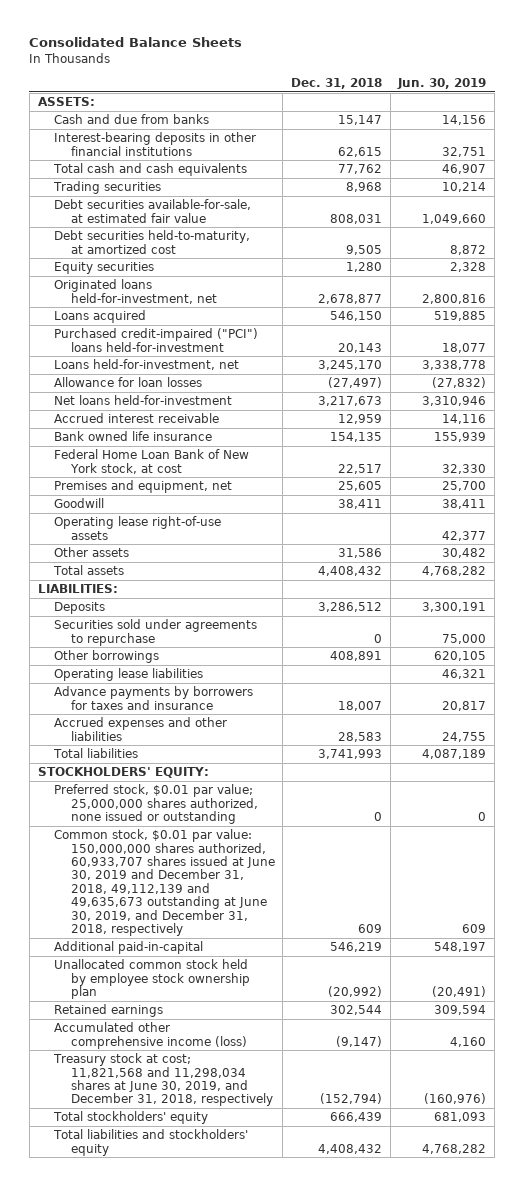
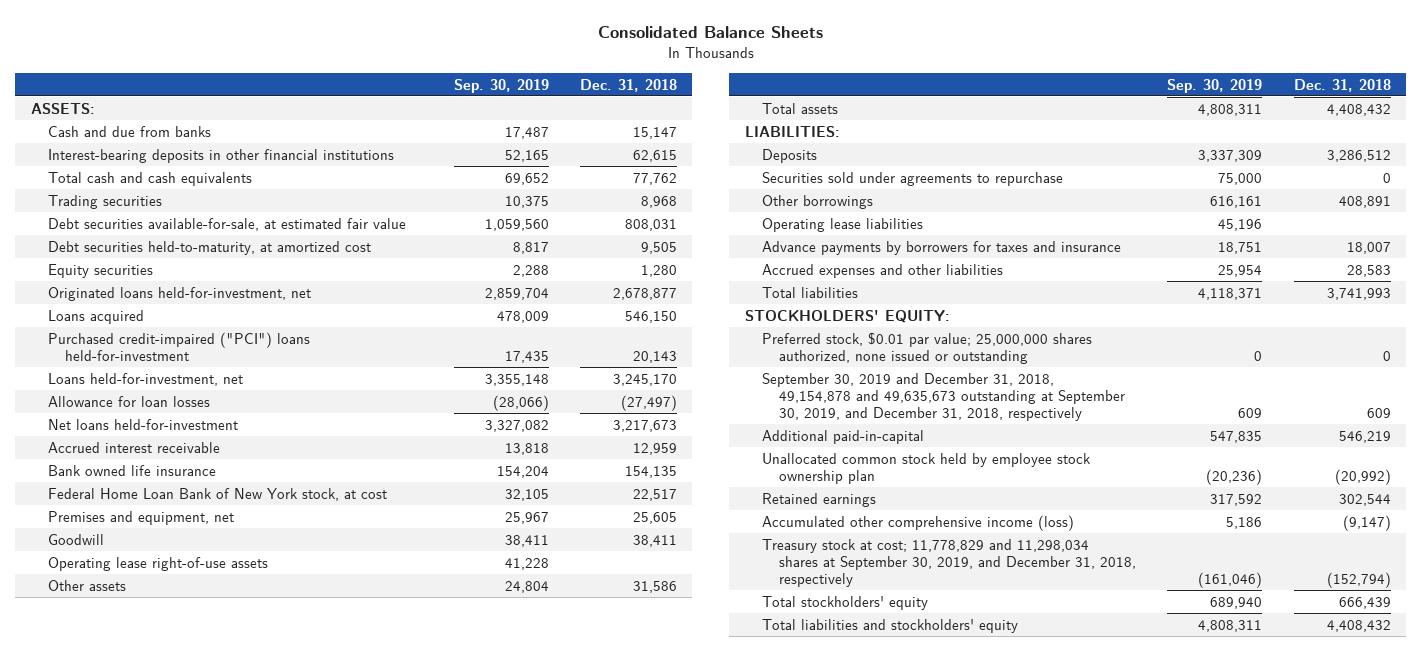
[397,78,487,90] Jun. 30, 2019 -> none
none -> [453,78,549,93] Sep. 30, 2019
[54,829,275,937] Common stock, $0.01 par value: 150,000,000 shares authorized, 60,933,707 shares issued at June 30, 2019 and December 31, 2018, 49,112,139 and 49,635,673 outstanding at June 30, 2019, and December 31, 2018, respectively -> [762,372,1126,422] September 30, 2019 and December 31, 2018, 49,154,878 and 49,635,673 outstanding at September 30, 2019, and December 31, 2018, respectively
[53,1053,273,1107] Treasury stock at cost; 11,821,568 and 11,298,034 shares at June 30, 2019, and December 31, 2018, respectively -> [762,538,1137,588] Treasury stock at cost; 11,778,829 and 11,298,034 shares at September 30, 2019, and December 31, 2018, respectively

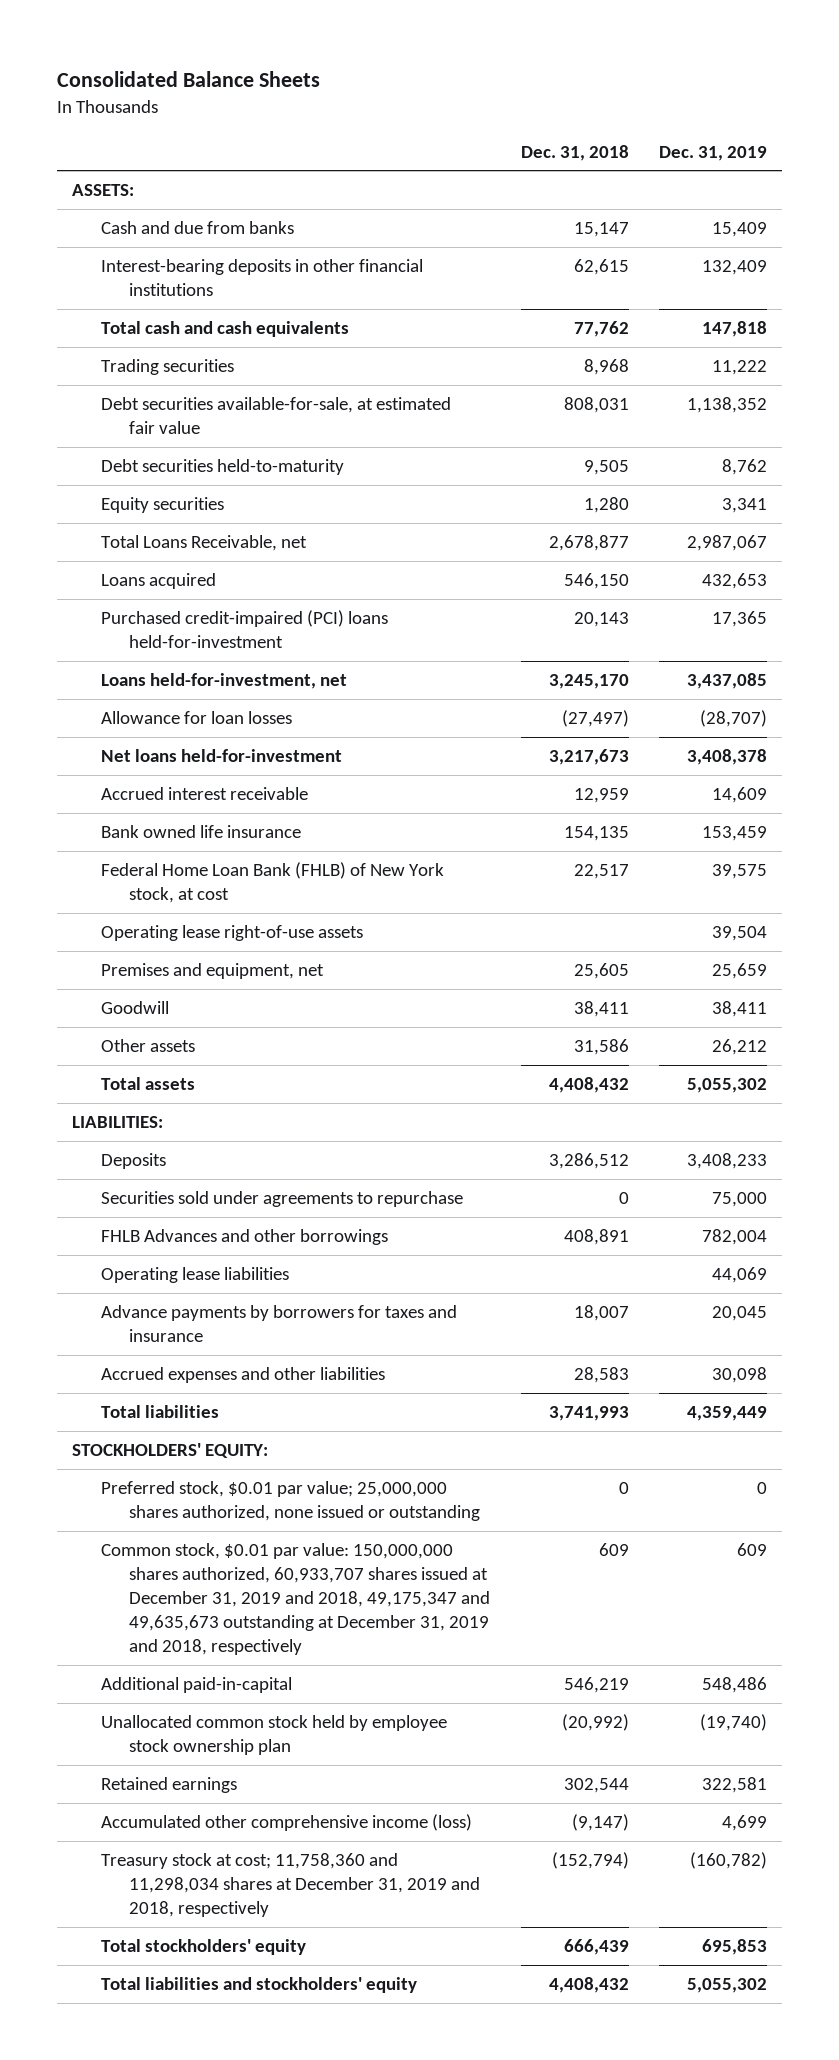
[453,78,549,93] Sep. 30, 2019 -> none
none -> [658,145,767,161] Dec. 31, 2019
[48,240,372,255] Debt securities held-to-maturity, at amortized cost -> [100,459,344,476] Debt securities held-to-maturity
[48,286,312,301] Originated loans held-for-investment, net -> [100,535,307,552] Total Loans Receivable, net
[48,331,311,361] Purchased credit-impaired ("PCI") loans held-for-investment -> [100,610,388,649] Purchased credit-impaired (PCI) loans held-for-investment
[48,487,388,501] Federal Home Loan Bank of New York stock, at cost -> [100,862,444,904] Federal Home Loan Bank (FHLB) of New York stock, at cost
[48,556,269,571] Operating lease right-of-use assets -> [100,925,363,942] Operating lease right-of-use assets
[762,194,874,209] Other borrowings -> [100,1229,388,1246] FHLB Advances and other borrowings
[762,372,1126,422] September 30, 2019 and December 31, 2018, 49,154,878 and 49,635,673 outstanding at September 30, 2019, and December 31, 2018, respectively -> [100,1543,491,1655] Common stock, $0.01 par value: 150,000,000 shares authorized, 60,933,707 shares issued at December 31, 2019 and 2018, 49,175,347 and 49,635,673 outstanding at December 31, 2019 and 2018, respectively
[762,538,1137,588] Treasury stock at cost; 11,778,829 and 11,298,034 shares at September 30, 2019, and December 31, 2018, respectively -> [100,1853,481,1918] Treasury stock at cost; 11,758,360 and 11,298,034 shares at December 31, 2019 and 2018, respectively

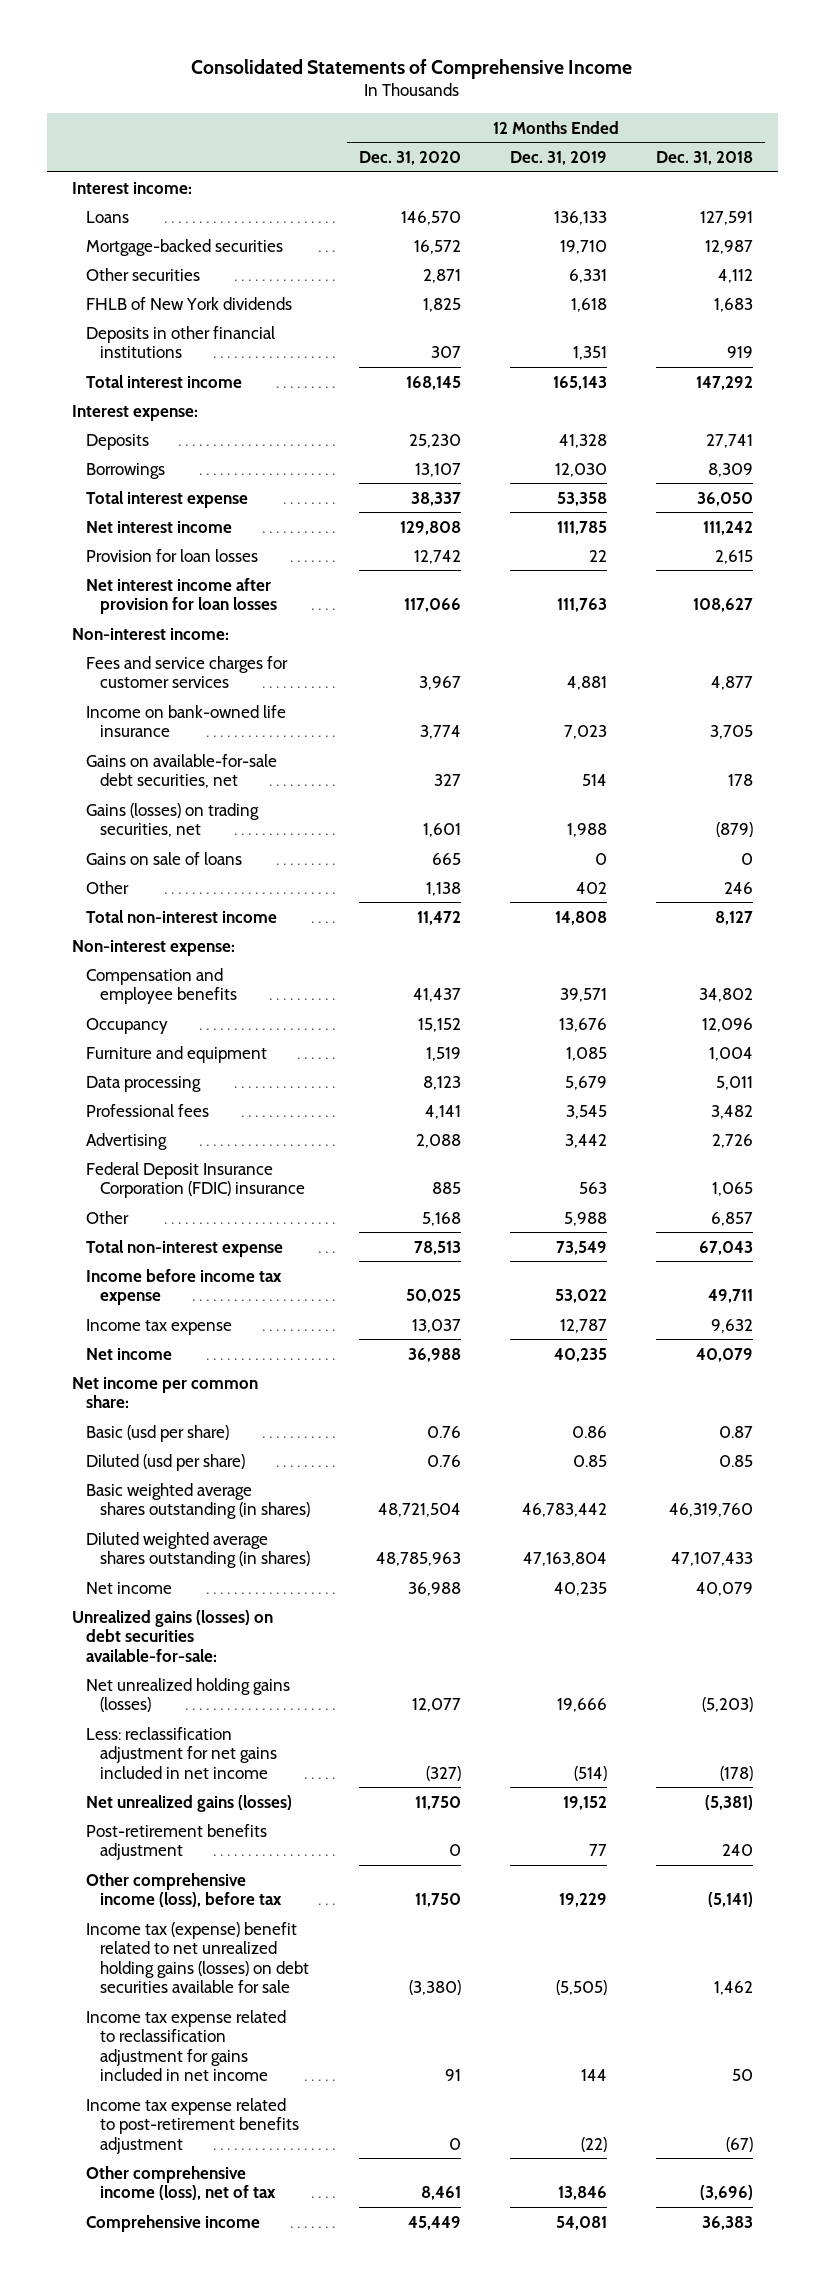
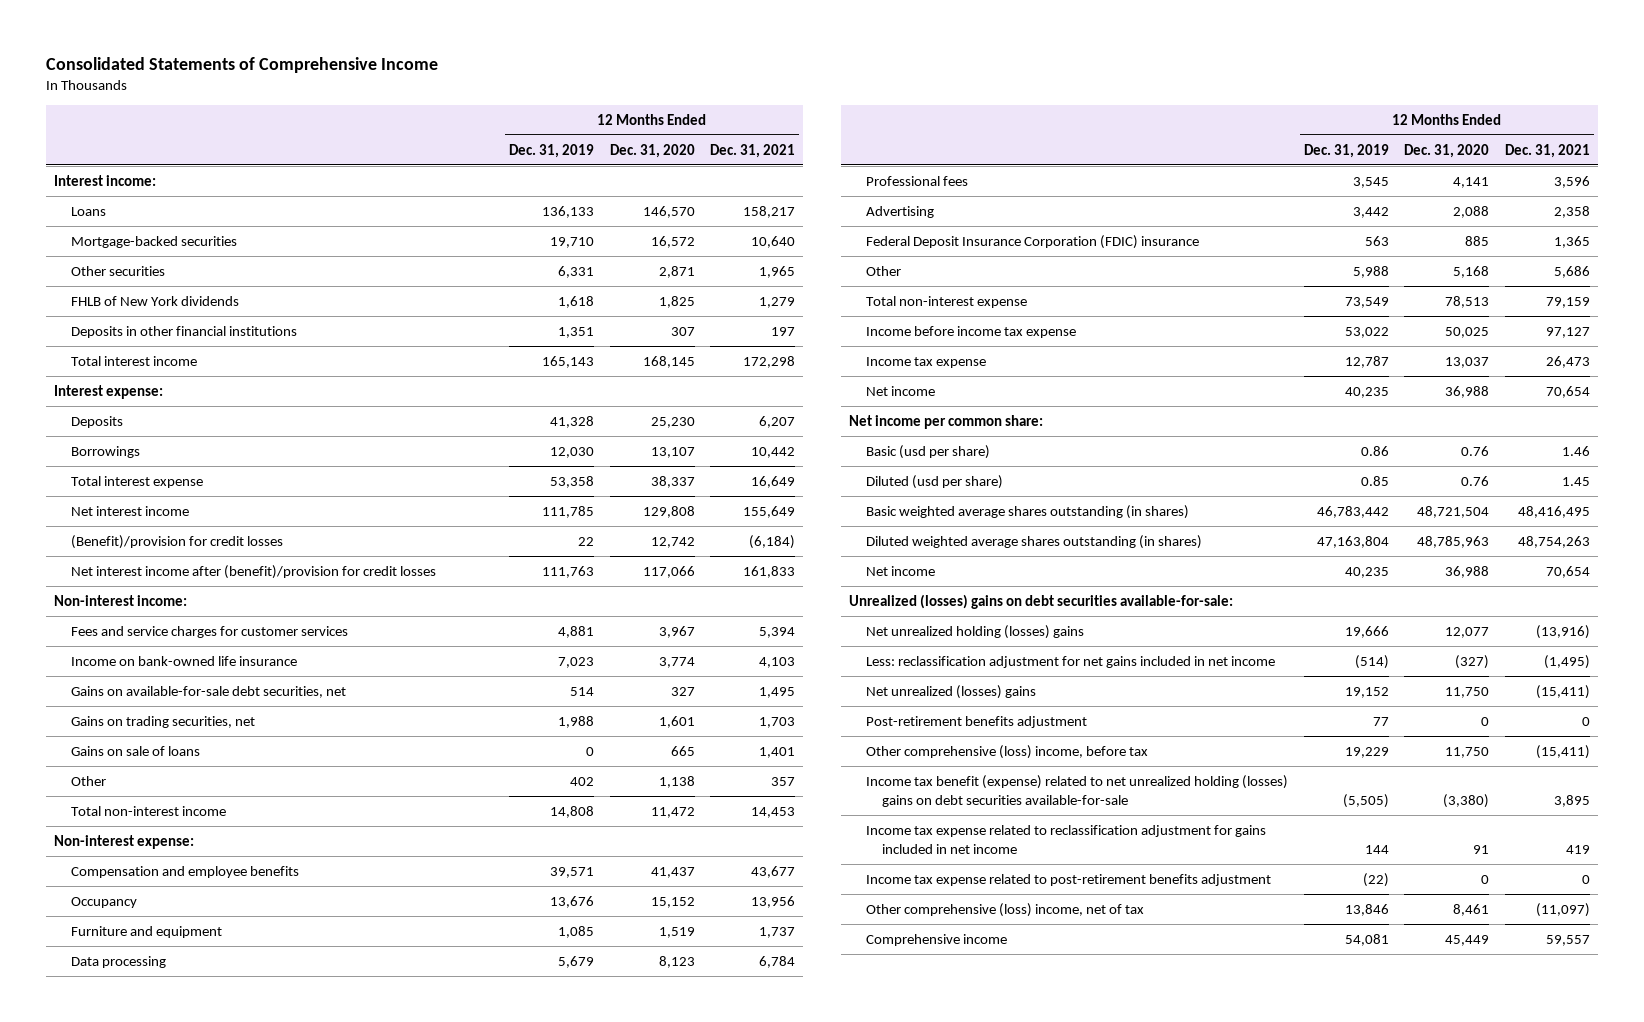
[656,150,754,165] Dec. 31, 2018 -> none
none -> [710,143,796,158] Dec. 31, 2021
[86,548,259,562] Provision for loan losses -> [70,534,283,549] (Benefit)/provision for credit losses
[86,577,278,615] Net interest income after provision for loan losses -> [70,564,436,579] Net interest income after (benefit)/provision for credit losses
[86,802,260,838] Gains (losses) on trading securities, net -> [70,715,255,728] Gains on trading securities, net
[71,1609,273,1662] Unrealized gains (losses) on debt securities available-for-sale: -> [848,593,1233,609] Unrealized (losses) gains on debt securities available-for-sale:
[86,1677,291,1713] Net unrealized holding gains (losses) -> [865,624,1084,639] Net unrealized holding (losses) gains
[86,1794,293,1812] Net unrealized gains (losses) -> [865,684,1036,699] Net unrealized (losses) gains
[86,1872,283,1908] Other comprehensive income (loss), before tax -> [865,744,1148,759] Other comprehensive (loss) income, before tax
[86,1921,310,1993] Income tax (expense) benefit related to net unrealized holding gains (losses) on debt securities available for sale -> [865,774,1288,808] Income tax benefit (expense) related to net unrealized holding (losses) gains on debt securities available-for-sale
[86,2165,277,2201] Other comprehensive income (loss), net of tax -> [865,902,1144,917] Other comprehensive (loss) income, net of tax

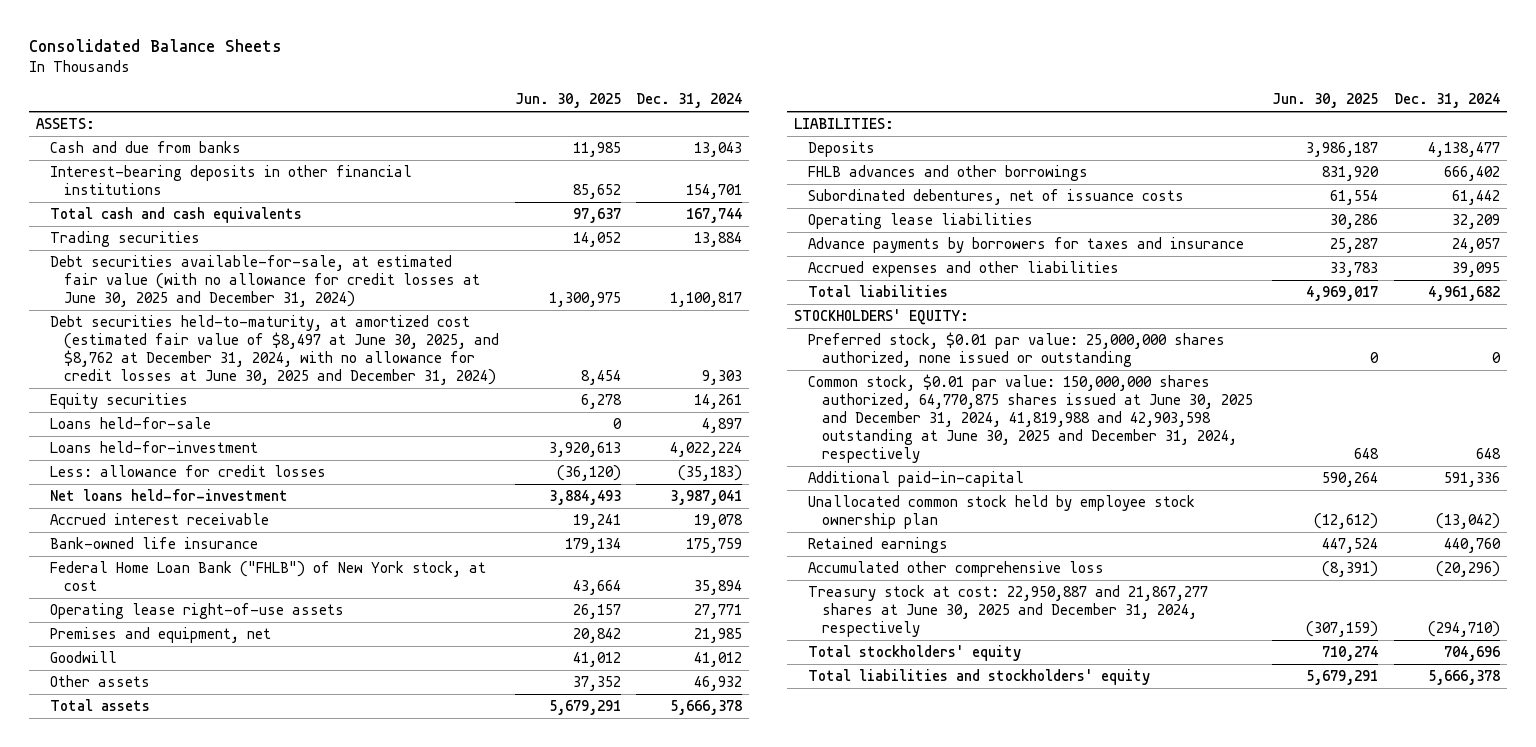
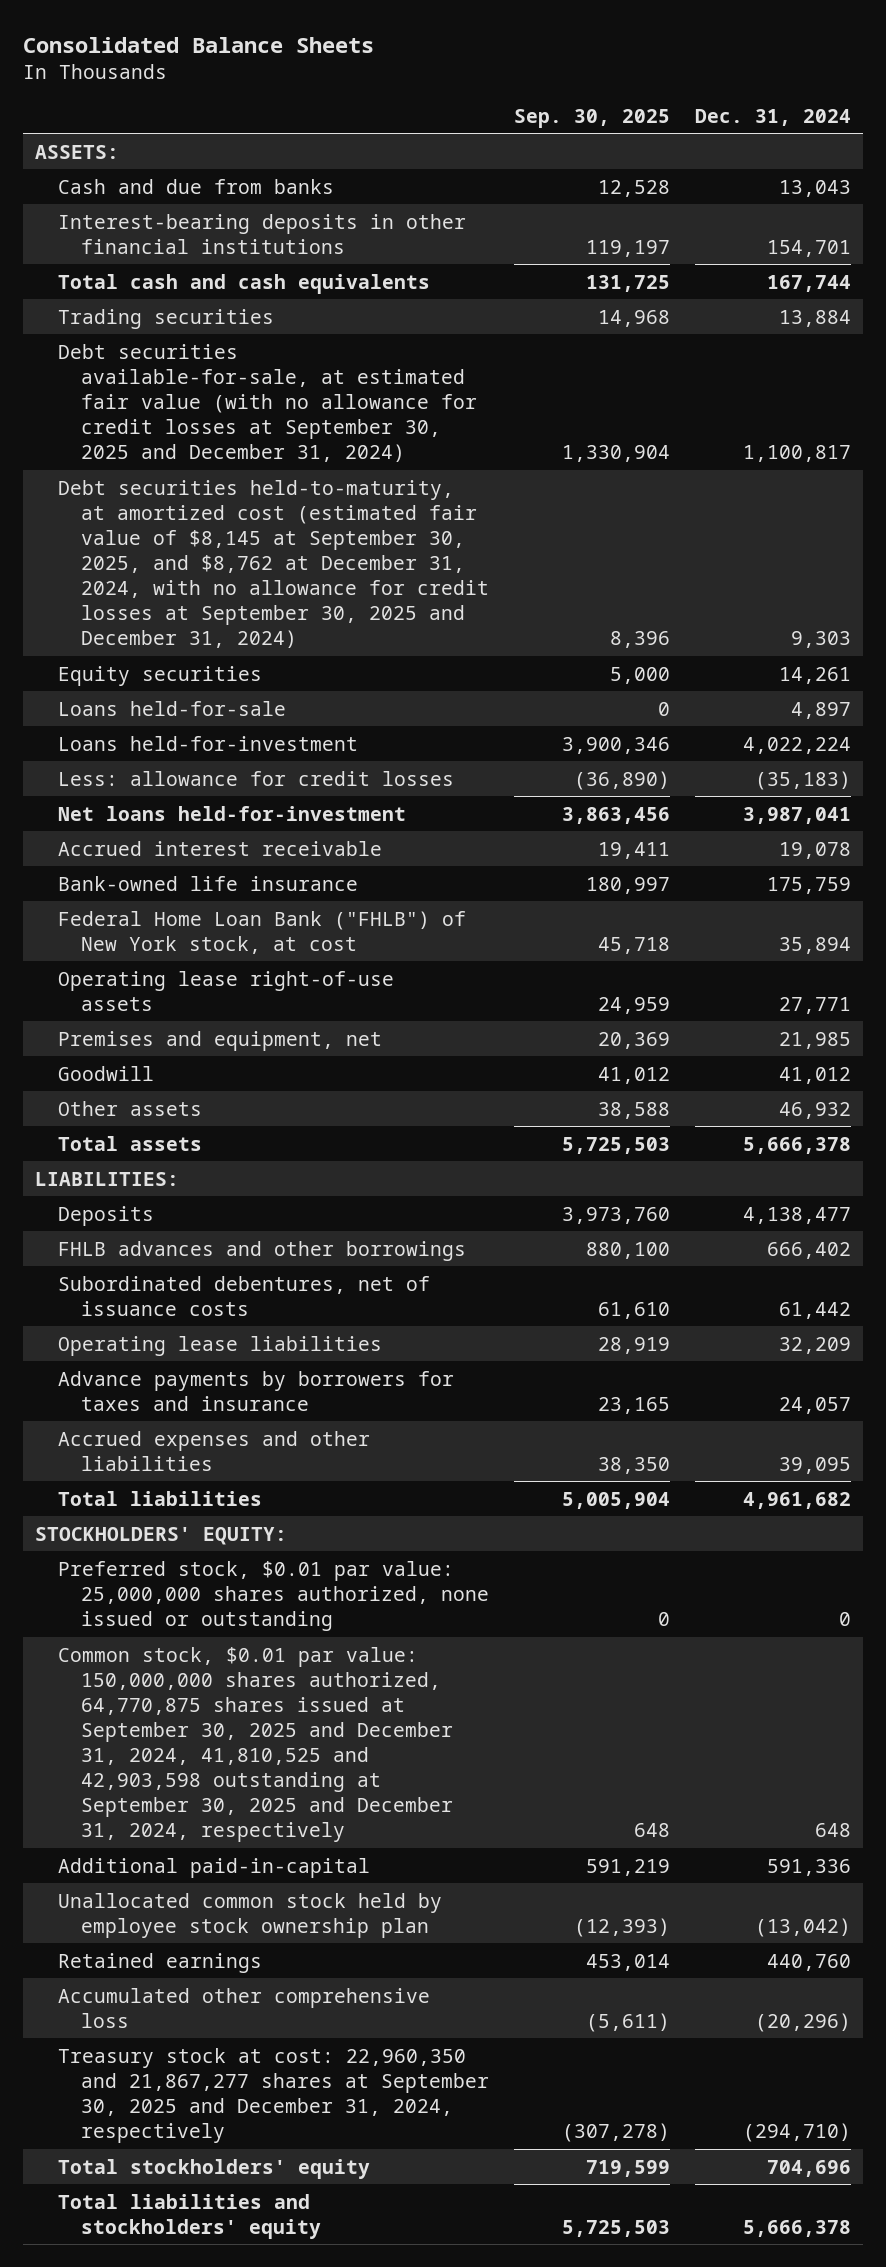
[514,93,621,109] Jun. 30, 2025 -> none
none -> [513,108,670,128] Sep. 30, 2025
[50,255,481,307] Debt securities available-for-sale, at estimated fair value (with no allowance for credit losses at June 30, 2025 and December 31, 2024) -> [58,343,478,462] Debt securities available-for-sale, at estimated fair value (with no allowance for credit losses at September 30, 2025 and December 31, 2024)
[50,315,500,385] Debt securities held-to-maturity, at amortized cost (estimated fair value of $8,497 at June 30, 2025, and $8,762 at December 31, 2024, with no allowance for credit losses at June 30, 2025 and December 31, 2024) -> [58,479,490,649] Debt securities held-to-maturity, at amortized cost (estimated fair value of $8,145 at September 30, 2025, and $8,762 at December 31, 2024, with no allowance for credit losses at September 30, 2025 and December 31, 2024)
[808,374,1254,463] Common stock, $0.01 par value: 150,000,000 shares authorized, 64,770,875 shares issued at June 30, 2025 and December 31, 2024, 41,819,988 and 42,903,598 outstanding at June 30, 2025 and December 31, 2024, respectively -> [58,1646,454,1843] Common stock, $0.01 par value: 150,000,000 shares authorized, 64,770,875 shares issued at September 30, 2025 and December 31, 2024, 41,810,525 and 42,903,598 outstanding at September 30, 2025 and December 31, 2024, respectively
[808,585,1209,637] Treasury stock at cost: 22,950,887 and 21,867,277 shares at June 30, 2025 and December 31, 2024, respectively -> [58,2047,490,2143] Treasury stock at cost: 22,960,350 and 21,867,277 shares at September 30, 2025 and December 31, 2024, respectively

